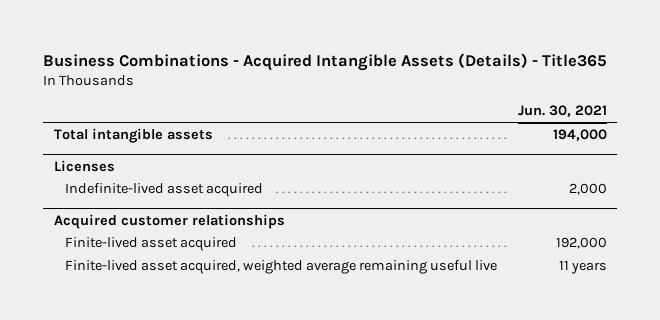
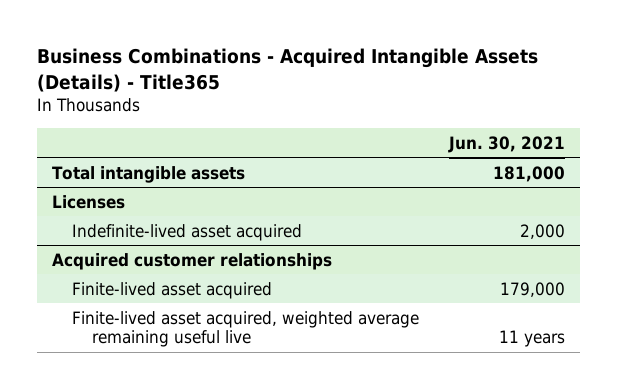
[552,128,607,141] 194,000 -> [493,165,566,182] 181,000
[555,236,607,249] 192,000 -> [500,281,566,297] 179,000

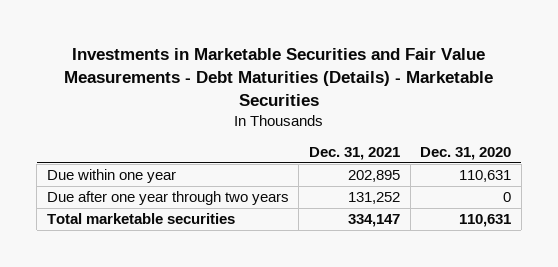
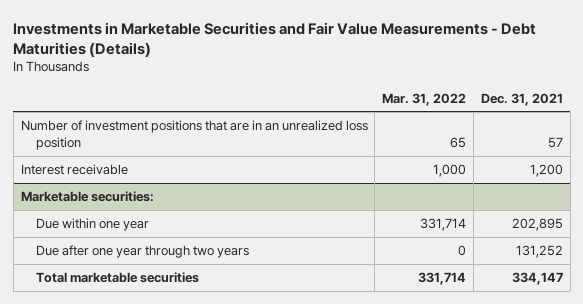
[64,47,494,106] Investments in Marketable Securities and Fair Value Measurements - Debt Maturities (Details) - Marketable Securities -> [13,21,537,57] Investments in Marketable Securities and Fair Value Measurements - Debt Maturities (Details)
[420,146,512,160] Dec. 31, 2020 -> none
none -> [382,92,467,106] Mar. 31, 2022
none -> [20,120,368,150] Number of investment positions that are in an unrealized loss position
none -> [20,164,128,176] Interest receivable
none -> [20,191,154,203] Marketable securities:

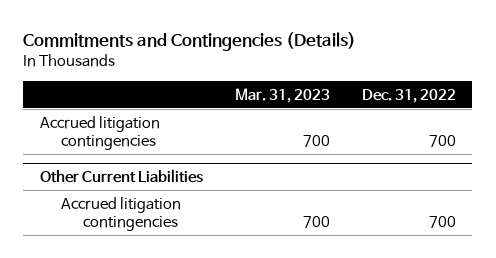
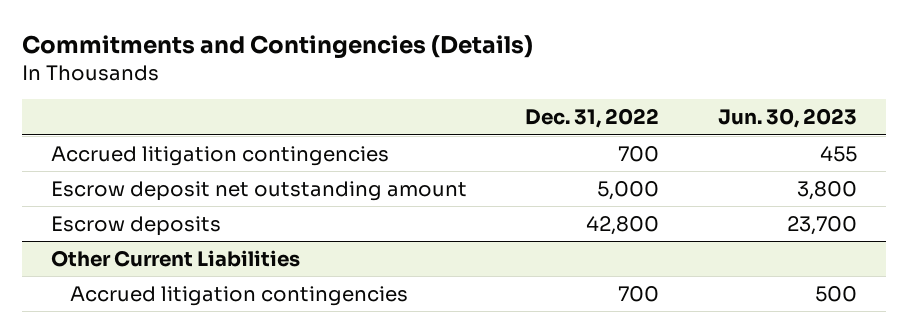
[234,87,330,103] Mar. 31, 2023 -> none
none -> [717,108,857,129] Jun. 30, 2023
none -> [51,180,468,201] Escrow deposit net outstanding amount
none -> [51,215,222,236] Escrow deposits

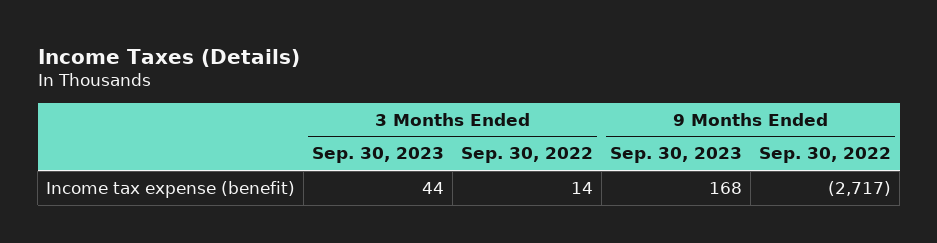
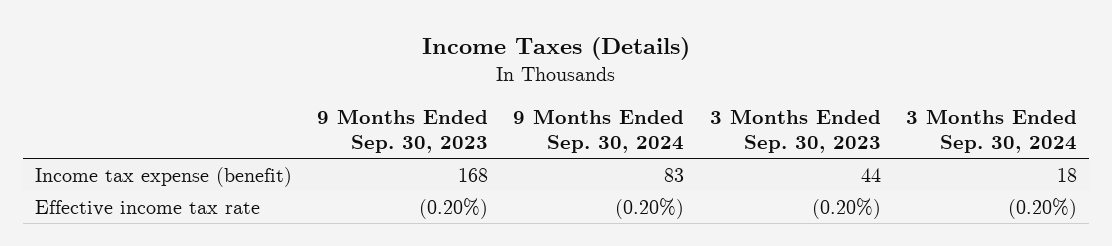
[461,147,594,164] Sep. 30, 2022 -> none
[759,147,892,164] Sep. 30, 2022 -> none
none -> [513,109,685,154] 9 Months Ended Sep. 30, 2024
none -> [905,109,1077,154] 3 Months Ended Sep. 30, 2024
none -> [35,199,261,216] Effective income tax rate

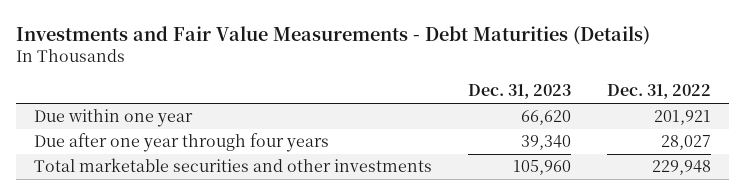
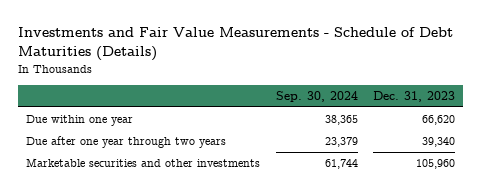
[16,25,651,45] Investments and Fair Value Measurements - Debt Maturities (Details) -> [18,27,454,62] Investments and Fair Value Measurements - Schedule of Debt Maturities (Details)
[607,84,712,100] Dec. 31, 2022 -> none
none -> [275,90,358,102] Sep. 30, 2024
[34,133,330,153] Due after one year through four years -> [26,136,227,149] Due after one year through two years
[34,158,433,173] Total marketable securities and other investments -> [26,158,261,168] Marketable securities and other investments

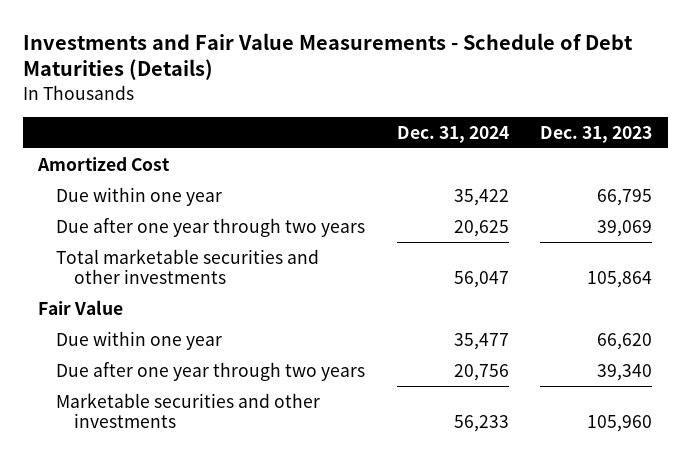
[275,90,358,102] Sep. 30, 2024 -> none
none -> [396,125,509,143] Dec. 31, 2024
none -> [37,156,171,171] Amortized Cost
none -> [56,186,223,206] Due within one year
none -> [56,217,366,237] Due after one year through two years
none -> [56,248,320,285] Total marketable securities and other investments
none -> [38,299,124,315] Fair Value

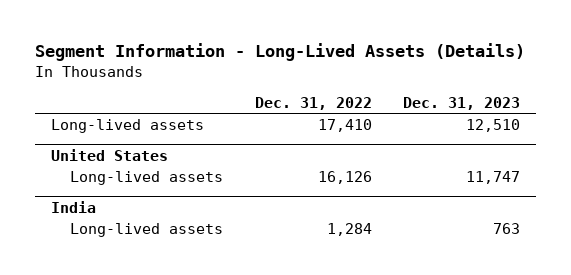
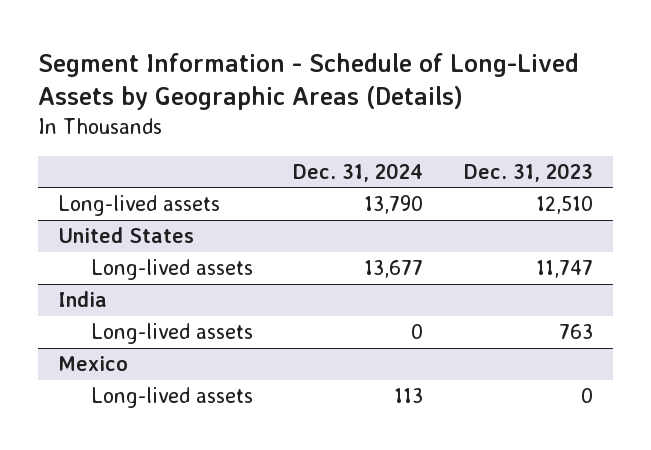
[35,43,526,62] Segment Information - Long-Lived Assets (Details) -> [38,52,580,110] Segment Information - Schedule of Long-Lived Assets by Geographic Areas (Details)
[254,96,372,110] Dec. 31, 2022 -> none
none -> [293,162,424,182] Dec. 31, 2024
none -> [58,356,129,372] Mexico
none -> [90,387,253,409] Long-lived assets

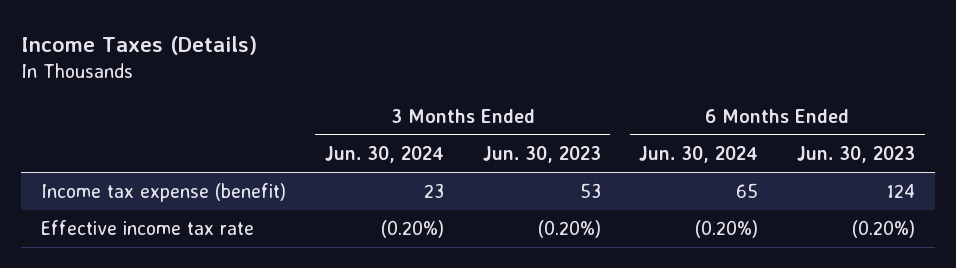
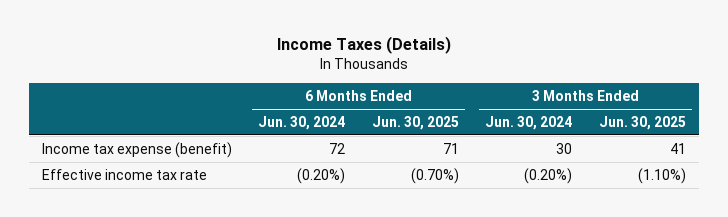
[482,146,601,164] Jun. 30, 2023 -> none
[797,146,916,164] Jun. 30, 2023 -> none
none -> [371,115,459,130] Jun. 30, 2025
none -> [598,115,686,130] Jun. 30, 2025
[423,183,444,199] 23 -> [556,142,573,154] 30
[736,183,759,199] 65 -> [329,142,346,154] 72

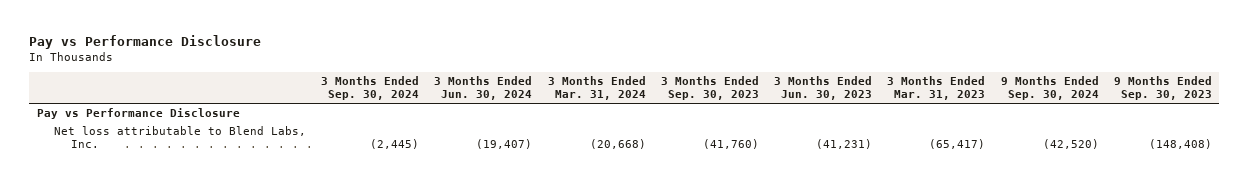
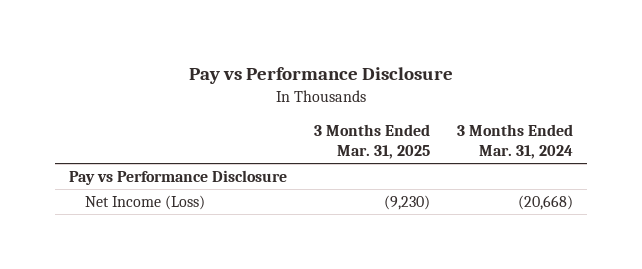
[321,75,420,101] 3 Months Ended Sep. 30, 2024 -> none
[434,75,533,101] 3 Months Ended Jun. 30, 2024 -> none
[660,75,759,101] 3 Months Ended Sep. 30, 2023 -> none
[774,75,873,101] 3 Months Ended Jun. 30, 2023 -> none
[887,75,986,101] 3 Months Ended Mar. 31, 2023 -> none
[1000,75,1099,101] 9 Months Ended Sep. 30, 2024 -> none
[1113,75,1212,101] 9 Months Ended Sep. 30, 2023 -> none
none -> [314,124,431,160] 3 Months Ended Mar. 31, 2025
[53,125,306,149] Net loss attributable to Blend Labs, Inc. -> [84,195,205,211] Net Income (Loss)

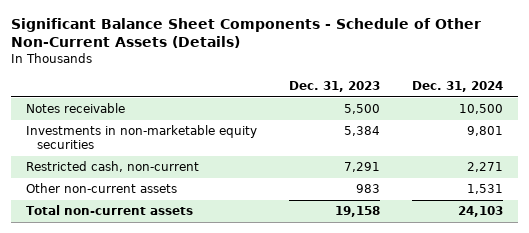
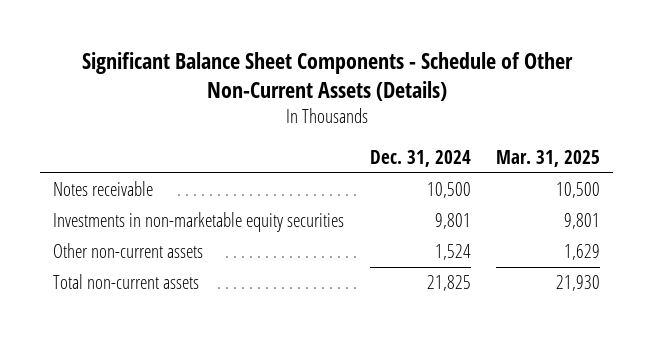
[288,81,380,93] Dec. 31, 2023 -> none
none -> [496,149,601,167] Mar. 31, 2025
[26,161,200,173] Restricted cash, non-current -> none
[466,184,503,195] 1,531 -> [434,244,471,261] 1,524
[457,206,503,218] 24,103 -> [426,275,471,292] 21,825

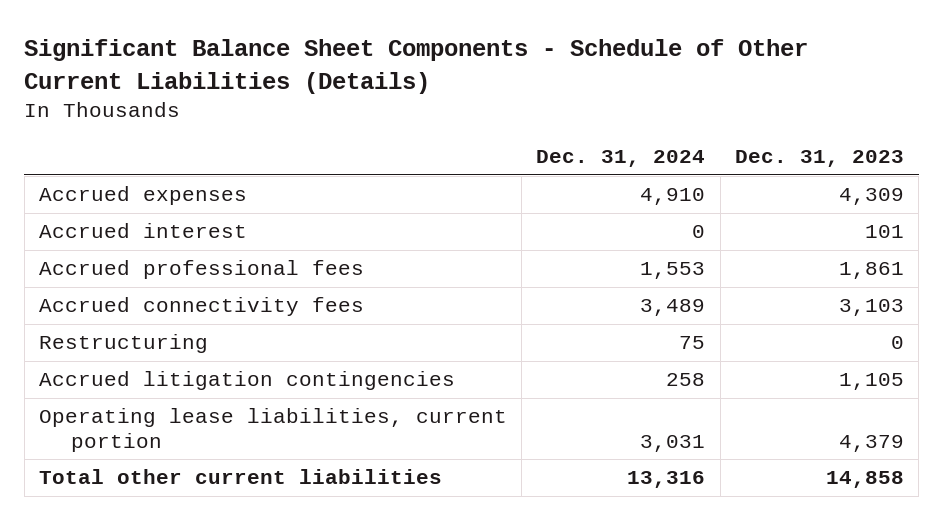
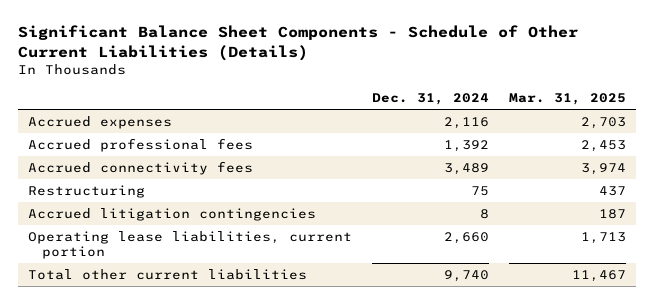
[734,149,904,167] Dec. 31, 2023 -> none
none -> [508,93,626,106] Mar. 31, 2025
[38,223,247,239] Accrued interest -> none
[640,188,706,206] 4,910 -> [443,116,489,129] 2,116
[640,262,706,280] 1,553 -> [443,139,489,152] 1,392
[666,373,706,387] 258 -> [479,208,489,219] 8
[640,434,706,452] 3,031 -> [443,231,489,244] 2,660
[627,471,706,489] 13,316 -> [443,269,489,282] 9,740

